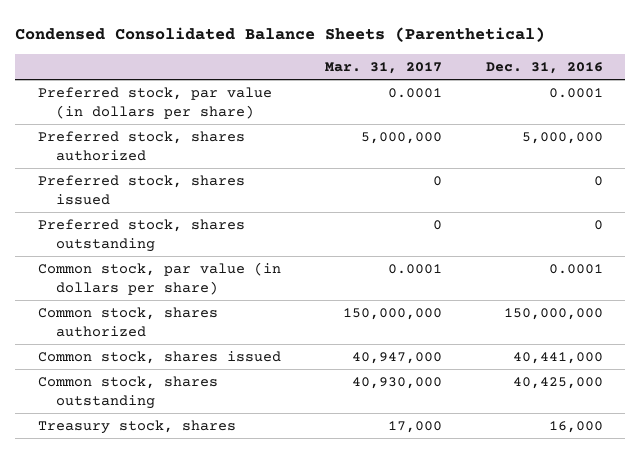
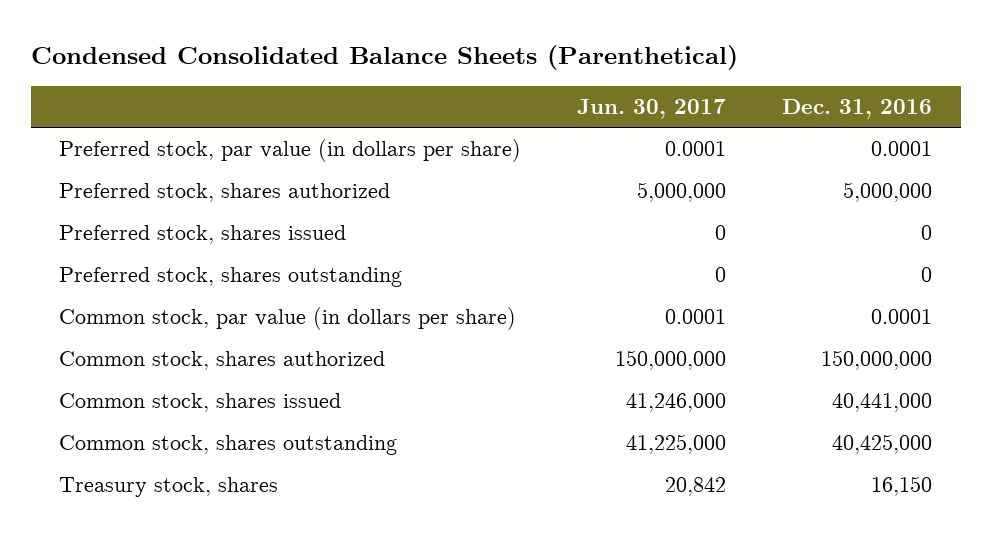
[324,61,442,74] Mar. 31, 2017 -> none
none -> [577,98,727,119] Jun. 30, 2017
[549,421,604,434] 16,000 -> [871,476,933,497] 16,150

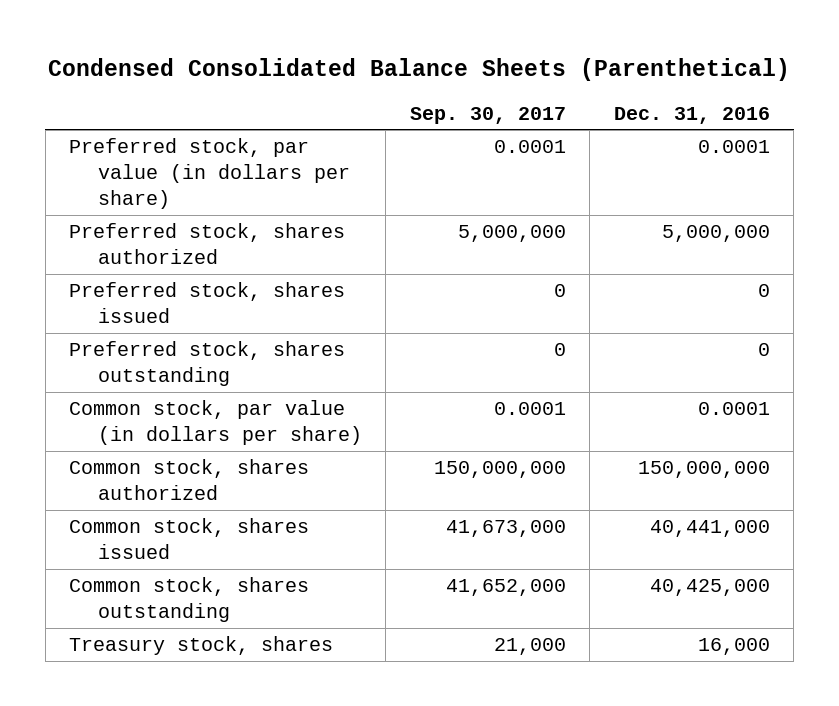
[577,98,727,119] Jun. 30, 2017 -> none
none -> [409,106,566,124] Sep. 30, 2017
[871,476,933,497] 16,150 -> [697,637,770,655] 16,000

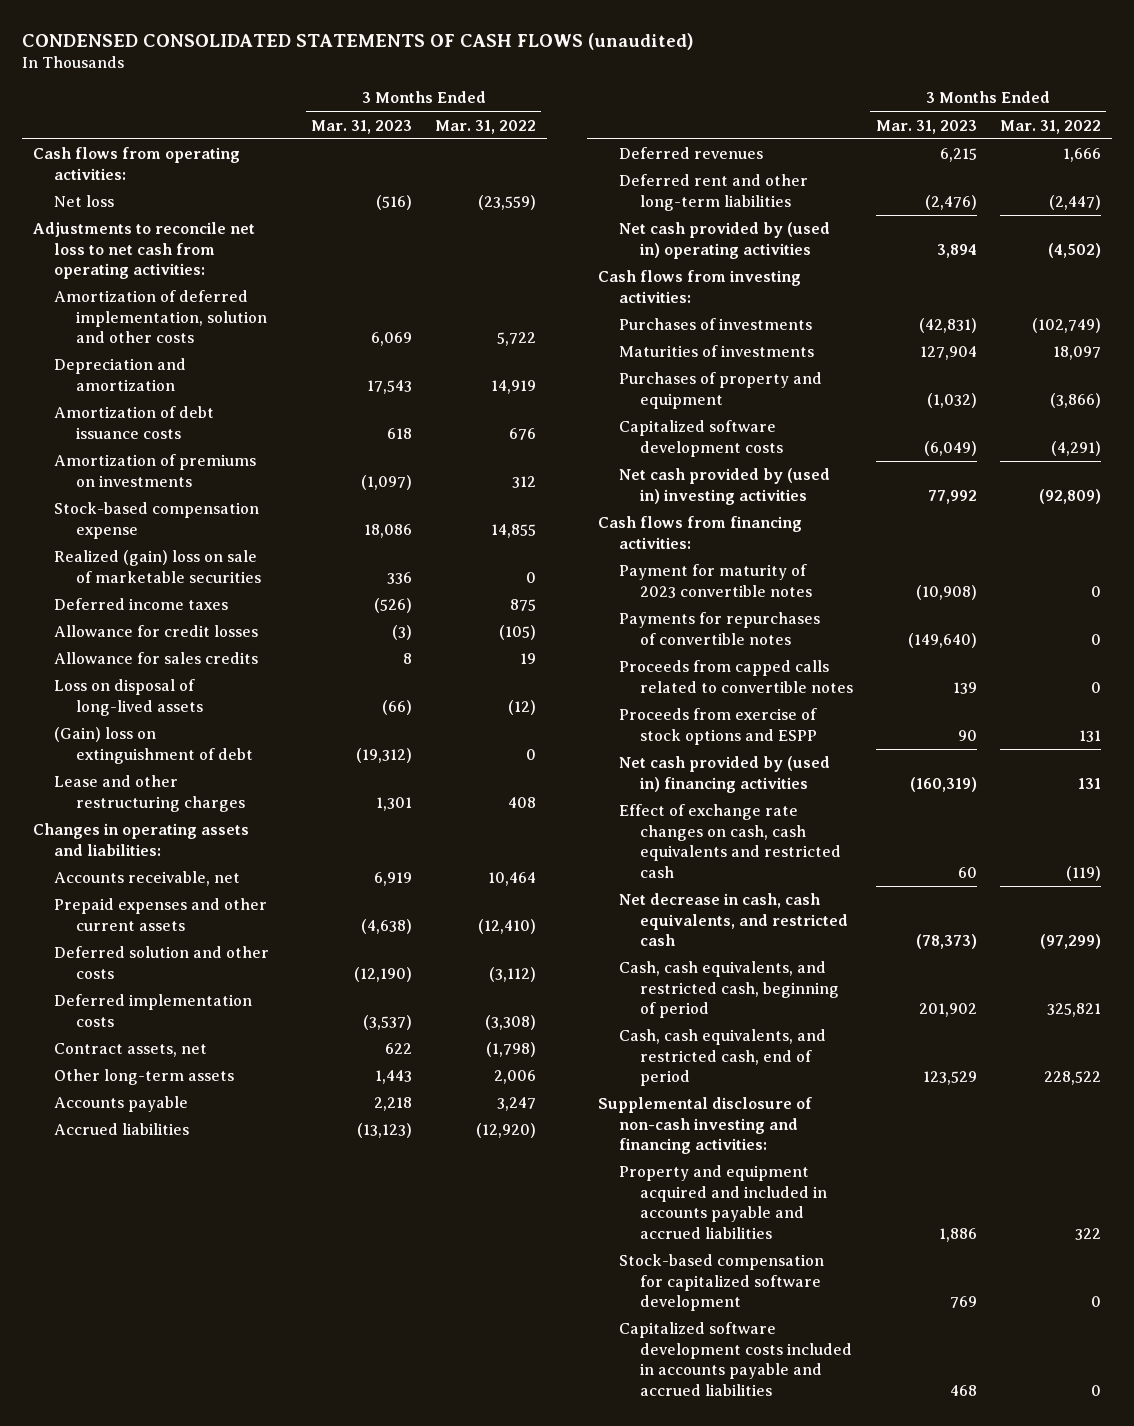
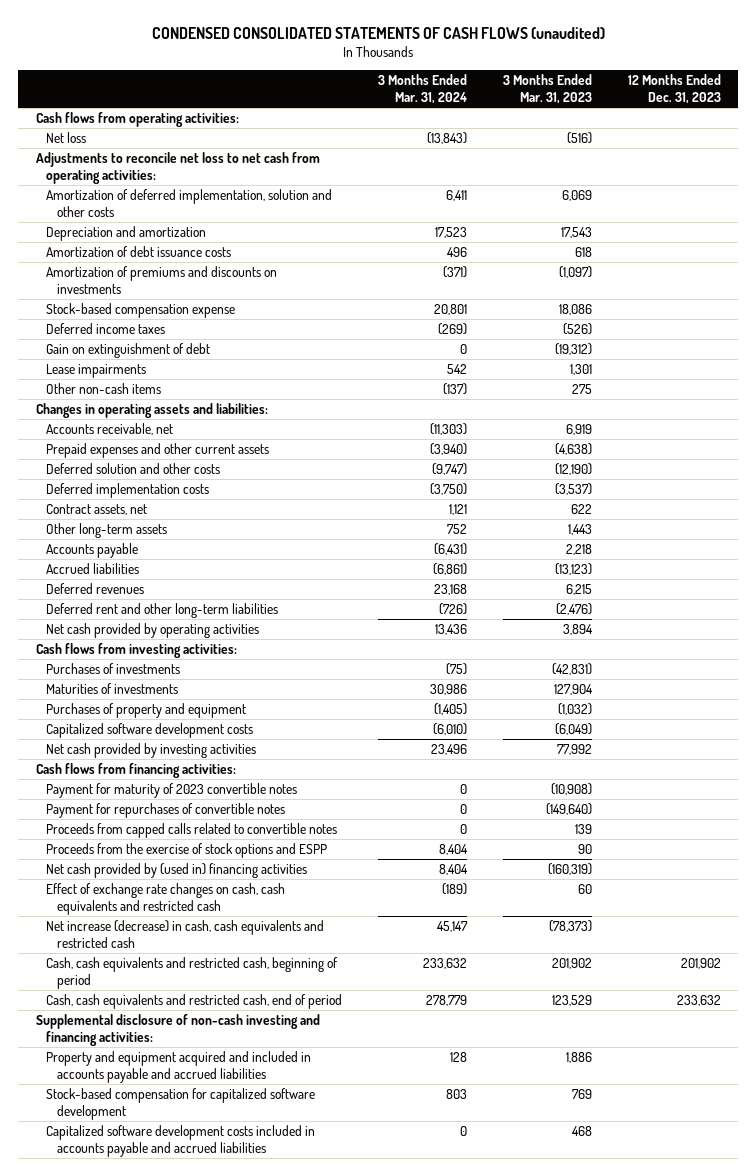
[434,119,536,134] Mar. 31, 2022 -> none
none -> [378,74,468,105] 3 Months Ended Mar. 31, 2024
none -> [627,74,721,105] 12 Months Ended Dec. 31, 2023
[54,454,257,487] Amortization of premiums on investments -> [46,266,278,294] Amortization of premiums and discounts on investments
[54,550,261,583] Realized (gain) loss on sale of marketable securities -> none
[54,625,259,638] Allowance for credit losses -> none
[54,652,259,665] Allowance for sales credits -> none
[54,679,203,716] Loss on disposal of long-lived assets -> none
[54,727,253,764] (Gain) loss on extinguishment of debt -> [46,343,211,359] Gain on extinguishment of debt
[54,775,245,812] Lease and other restructuring charges -> [46,364,147,379] Lease impairments
none -> [46,383,162,395] Other non-cash items
[619,222,831,259] Net cash provided by (used in) operating activities -> [46,623,260,639] Net cash provided by operating activities
[619,468,831,505] Net cash provided by (used in) investing activities -> [46,743,257,759] Net cash provided by investing activities
[619,612,821,645] Payments for repurchases of convertible notes -> [46,803,286,819] Payment for repurchases of convertible notes
[619,708,818,745] Proceeds from exercise of stock options and ESPP -> [46,843,328,859] Proceeds from the exercise of stock options and ESPP
[619,893,849,947] Net decrease in cash, cash equivalents, and restricted cash -> [46,920,325,948] Net increase (decrease) in cash, cash equivalents and restricted cash
[619,961,840,1019] Cash, cash equivalents, and restricted cash, beginning of period -> [46,957,339,989] Cash, cash equivalents and restricted cash, beginning of period
[619,1029,827,1087] Cash, cash equivalents, and restricted cash, end of period -> [46,994,343,1010] Cash, cash equivalents and restricted cash, end of period

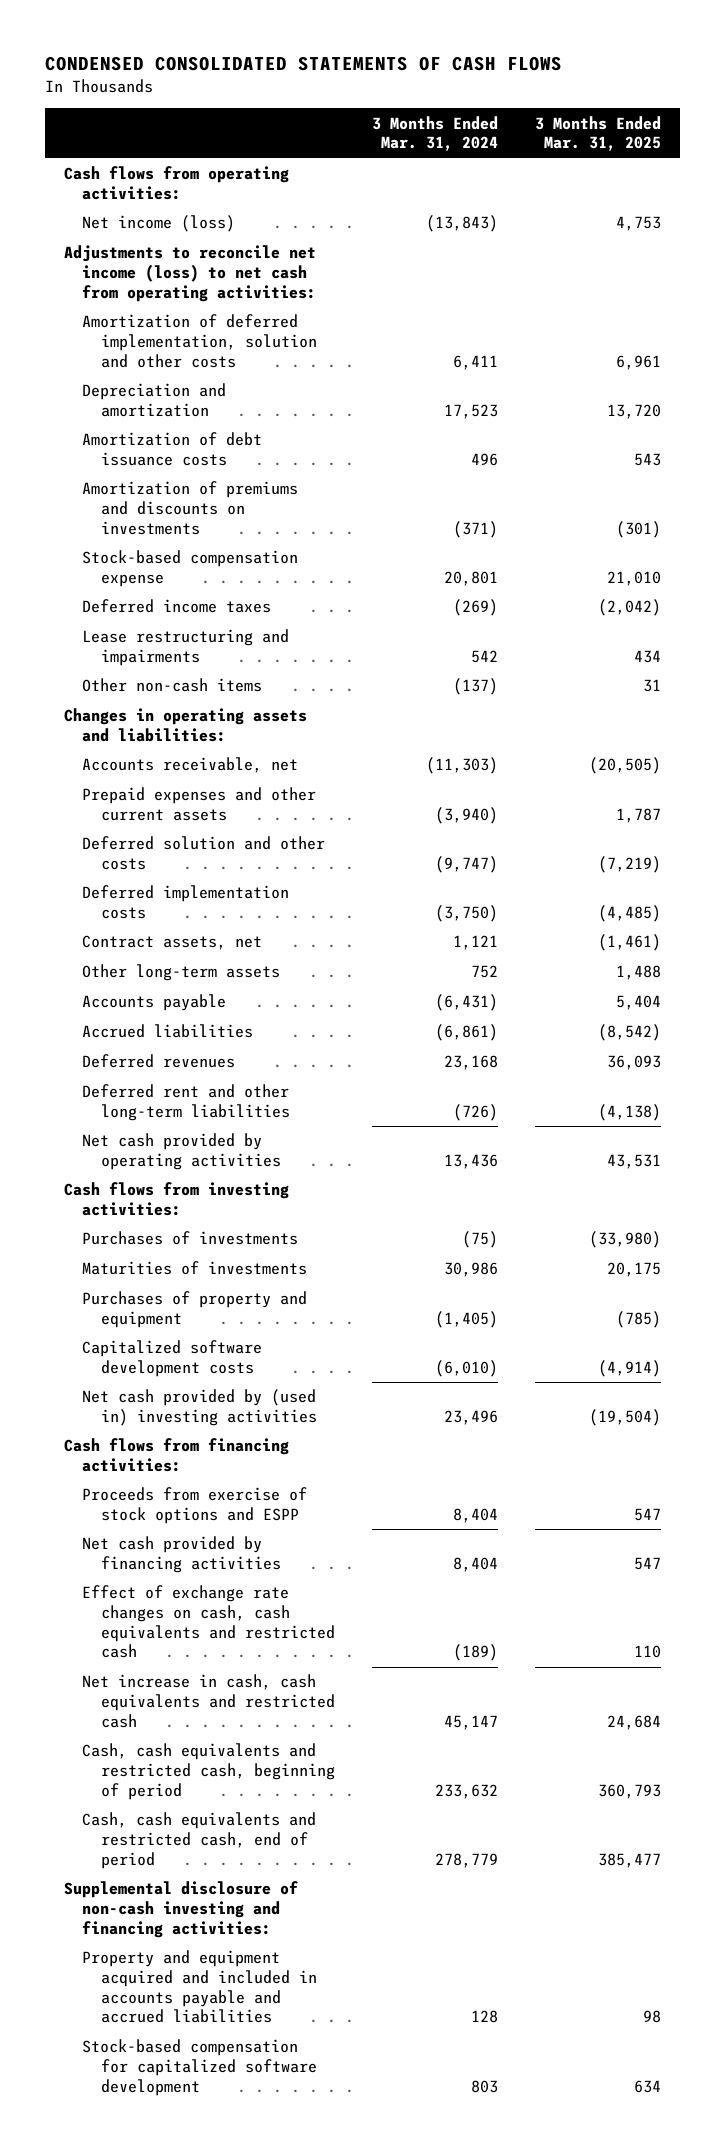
[152,26,606,39] CONDENSED CONSOLIDATED STATEMENTS OF CASH FLOWS (unaudited) -> [45,56,563,72] CONDENSED CONSOLIDATED STATEMENTS OF CASH FLOWS
[502,74,592,105] 3 Months Ended Mar. 31, 2023 -> none
[627,74,721,105] 12 Months Ended Dec. 31, 2023 -> none
none -> [535,115,662,152] 3 Months Ended Mar. 31, 2025
[46,132,87,144] Net loss -> [82,215,236,233] Net income (loss)
[35,152,320,184] Adjustments to reconcile net loss to net cash from operating activities: -> [63,245,317,302] Adjustments to reconcile net income (loss) to net cash from operating activities:
[46,343,211,359] Gain on extinguishment of debt -> none
[46,364,147,379] Lease impairments -> [82,629,290,667] Lease restructuring and impairments
[46,743,257,759] Net cash provided by investing activities -> [82,1389,318,1427] Net cash provided by (used in) investing activities
[46,783,298,799] Payment for maturity of 2023 convertible notes -> none
[46,803,286,819] Payment for repurchases of convertible notes -> none
[46,823,338,839] Proceeds from capped calls related to convertible notes -> none
[46,843,328,859] Proceeds from the exercise of stock options and ESPP -> [82,1487,308,1525] Proceeds from exercise of stock options and ESPP
[46,863,308,879] Net cash provided by (used in) financing activities -> [82,1536,282,1574] Net cash provided by financing activities
[46,920,325,948] Net increase (decrease) in cash, cash equivalents and restricted cash -> [82,1674,336,1728] Net increase in cash, cash equivalents and restricted cash
[46,1125,316,1157] Capitalized software development costs included in accounts payable and accrued liabilities -> none

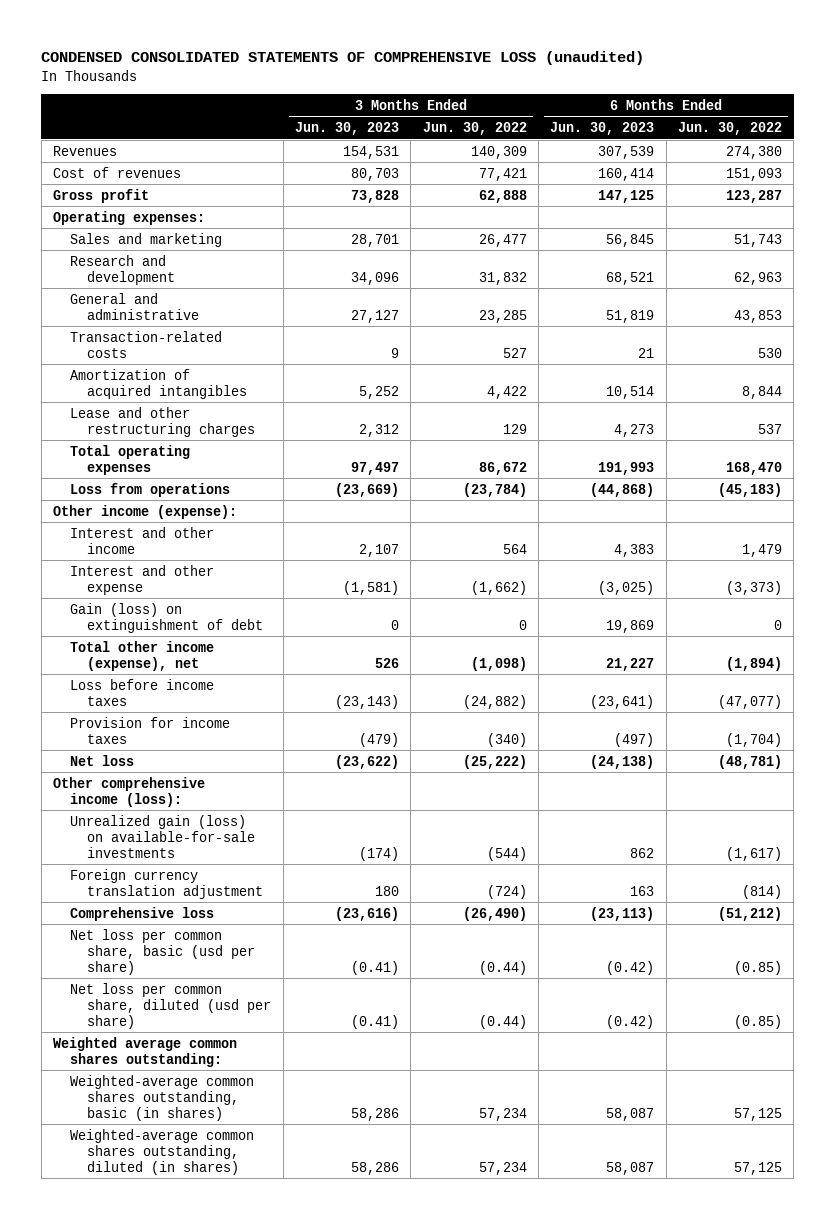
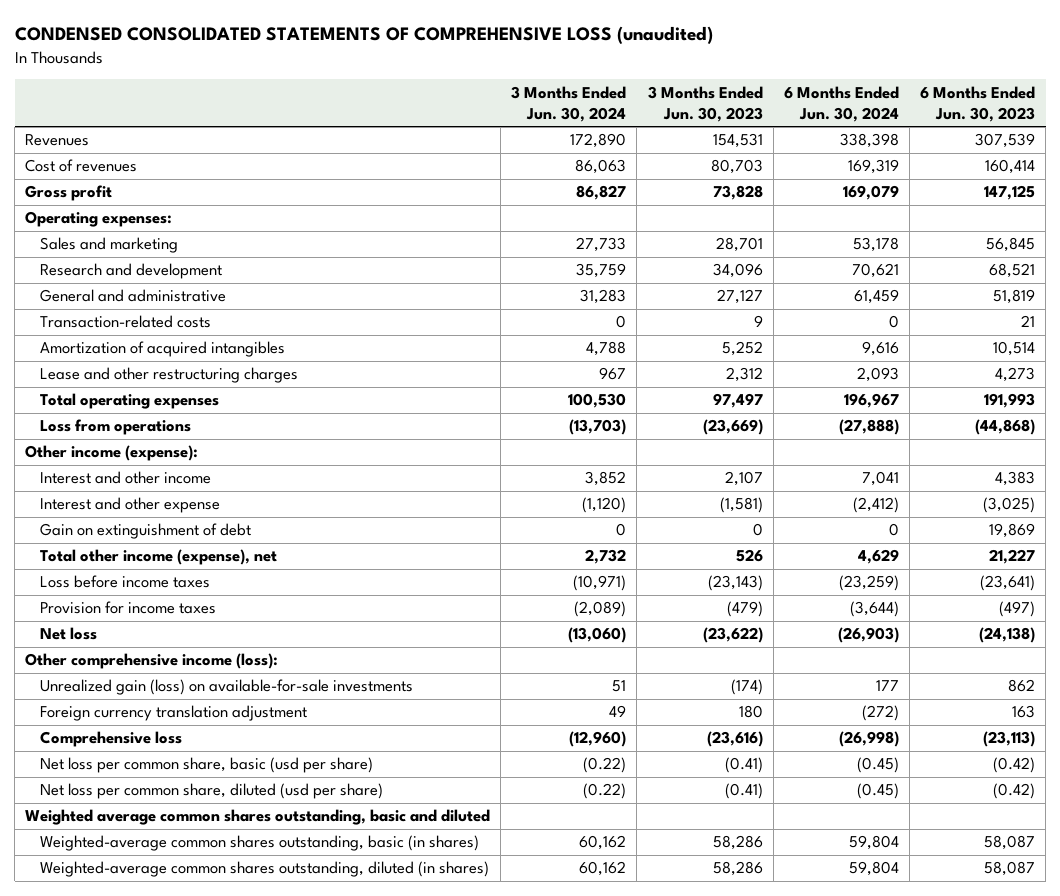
[422,122,527,136] Jun. 30, 2022 -> none
[677,122,782,136] Jun. 30, 2022 -> none
none -> [511,85,627,122] 3 Months Ended Jun. 30, 2024
none -> [783,85,899,122] 6 Months Ended Jun. 30, 2024
[70,602,264,633] Gain (loss) on extinguishment of debt -> [39,523,251,540] Gain on extinguishment of debt
[52,1036,237,1067] Weighted average common shares outstanding: -> [25,809,491,826] Weighted average common shares outstanding, basic and diluted

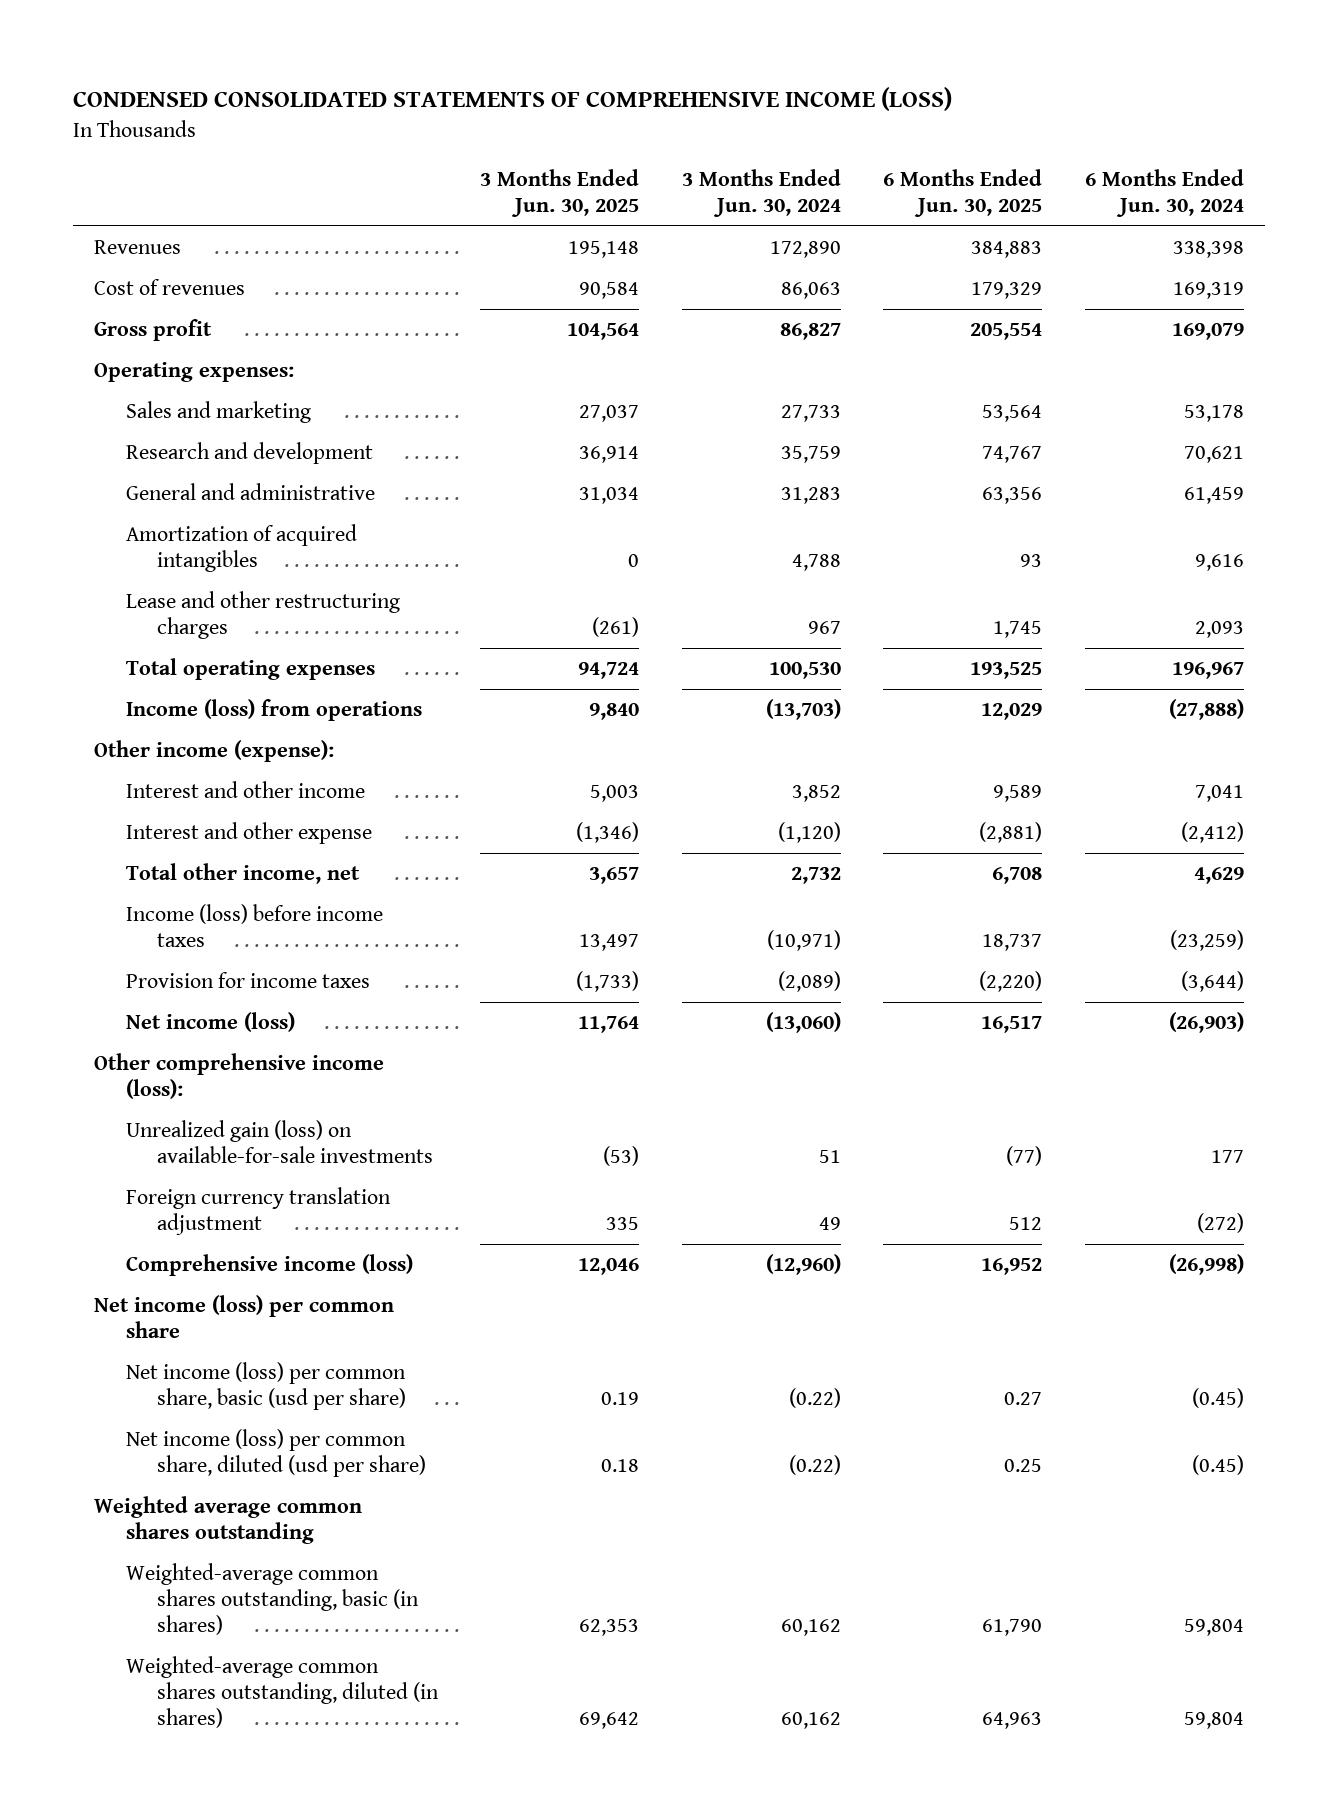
[14,26,713,45] CONDENSED CONSOLIDATED STATEMENTS OF COMPREHENSIVE LOSS (unaudited) -> [73,87,953,112] CONDENSED CONSOLIDATED STATEMENTS OF COMPREHENSIVE INCOME (LOSS)
[647,85,763,122] 3 Months Ended Jun. 30, 2023 -> none
[919,85,1035,122] 6 Months Ended Jun. 30, 2023 -> none
none -> [480,168,640,217] 3 Months Ended Jun. 30, 2025
none -> [883,168,1043,217] 6 Months Ended Jun. 30, 2025
[39,315,211,329] Transaction-related costs -> none
[39,419,191,436] Loss from operations -> [125,699,422,722] Income (loss) from operations
[39,523,251,540] Gain on extinguishment of debt -> none
[39,549,277,566] Total other income (expense), net -> [125,863,360,885] Total other income, net
[39,575,210,589] Loss before income taxes -> [125,904,383,948] Income (loss) before income taxes
[39,627,97,641] Net loss -> [125,1012,295,1033] Net income (loss)
[39,731,182,748] Comprehensive loss -> [125,1254,413,1277] Comprehensive income (loss)
none -> [94,1295,395,1339] Net income (loss) per common share
[39,757,373,774] Net loss per common share, basic (usd per share) -> [125,1362,406,1411] Net income (loss) per common share, basic (usd per share)
[39,783,383,800] Net loss per common share, diluted (usd per share) -> [125,1429,426,1478] Net income (loss) per common share, diluted (usd per share)
[25,809,491,826] Weighted average common shares outstanding, basic and diluted -> [94,1496,363,1545] Weighted average common shares outstanding

